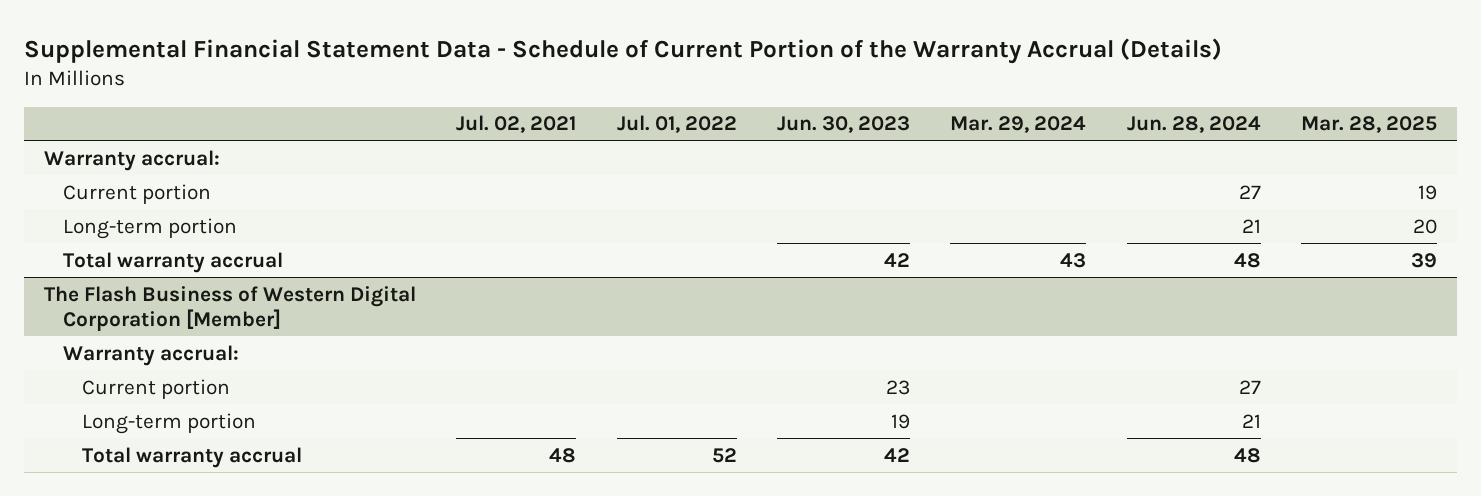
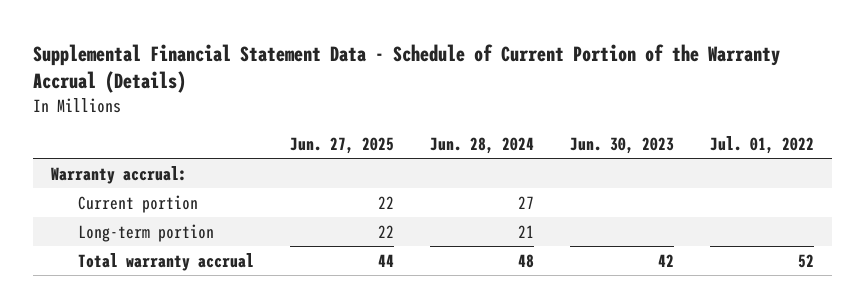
[456,115,577,134] Jul. 02, 2021 -> none
[950,116,1087,134] Mar. 29, 2024 -> none
[1301,116,1438,134] Mar. 28, 2025 -> none
none -> [290,137,395,155] Jun. 27, 2025
[62,251,283,273] Total warranty accrual -> none
[43,285,416,332] The Flash Business of Western Digital Corporation [Member] -> none
[62,344,239,366] Warranty accrual: -> none
[82,378,231,399] Current portion -> none
[82,412,257,434] Long-term portion -> none

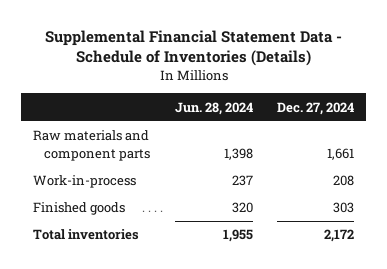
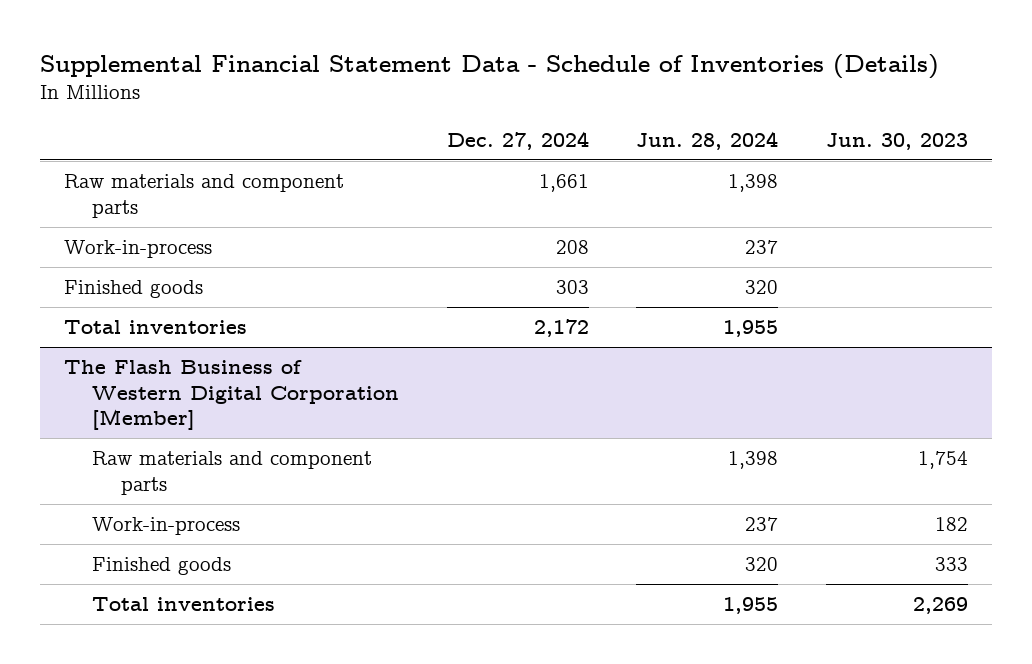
none -> [825,132,968,150] Jun. 30, 2023
none -> [63,360,400,431] The Flash Business of Western Digital Corporation [Member]
none -> [92,451,373,495] Raw materials and component parts
none -> [92,517,241,536] Work-in-process
none -> [92,557,232,576] Finished goods
none -> [92,597,276,612] Total inventories

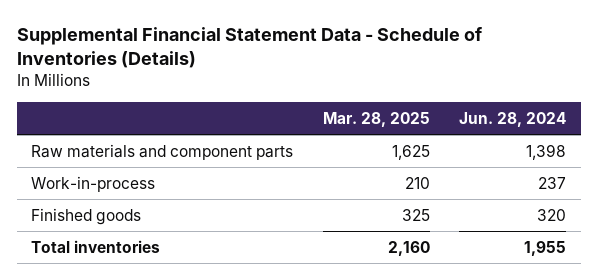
[446,130,589,150] Dec. 27, 2024 -> none
[825,132,968,150] Jun. 30, 2023 -> none
none -> [322,111,430,127] Mar. 28, 2025
[63,360,400,431] The Flash Business of Western Digital Corporation [Member] -> none
[92,451,373,495] Raw materials and component parts -> none
[92,517,241,536] Work-in-process -> none
[92,557,232,576] Finished goods -> none
[92,597,276,612] Total inventories -> none

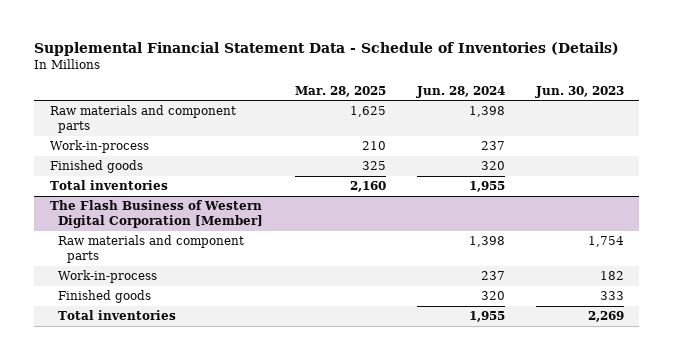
none -> [534,85,624,98] Jun. 30, 2023
none -> [49,200,264,229] The Flash Business of Western Digital Corporation [Member]
none -> [58,235,245,264] Raw materials and component parts
none -> [58,270,158,284] Work-in-process
none -> [58,290,152,304] Finished goods
none -> [58,310,177,321] Total inventories

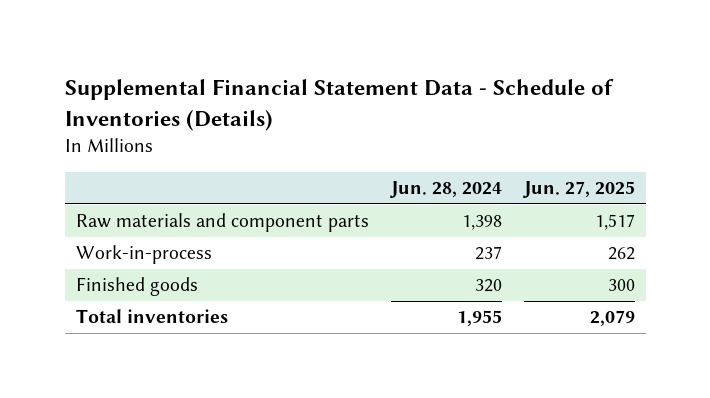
[294,85,386,97] Mar. 28, 2025 -> none
[534,85,624,98] Jun. 30, 2023 -> none
none -> [522,181,635,199] Jun. 27, 2025
[49,200,264,229] The Flash Business of Western Digital Corporation [Member] -> none
[58,235,245,264] Raw materials and component parts -> none
[58,270,158,284] Work-in-process -> none
[58,290,152,304] Finished goods -> none
[58,310,177,321] Total inventories -> none

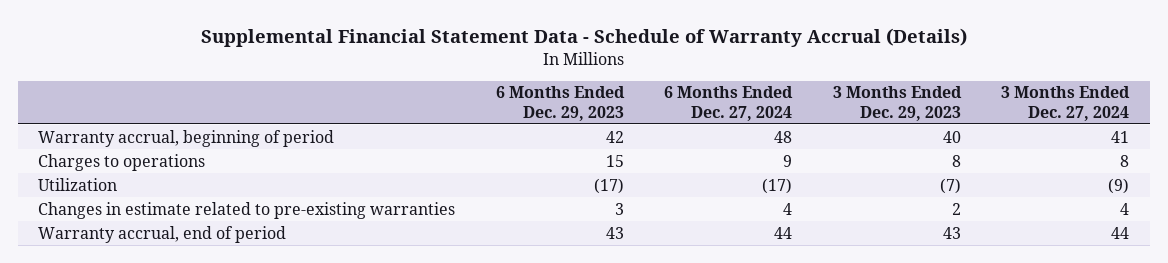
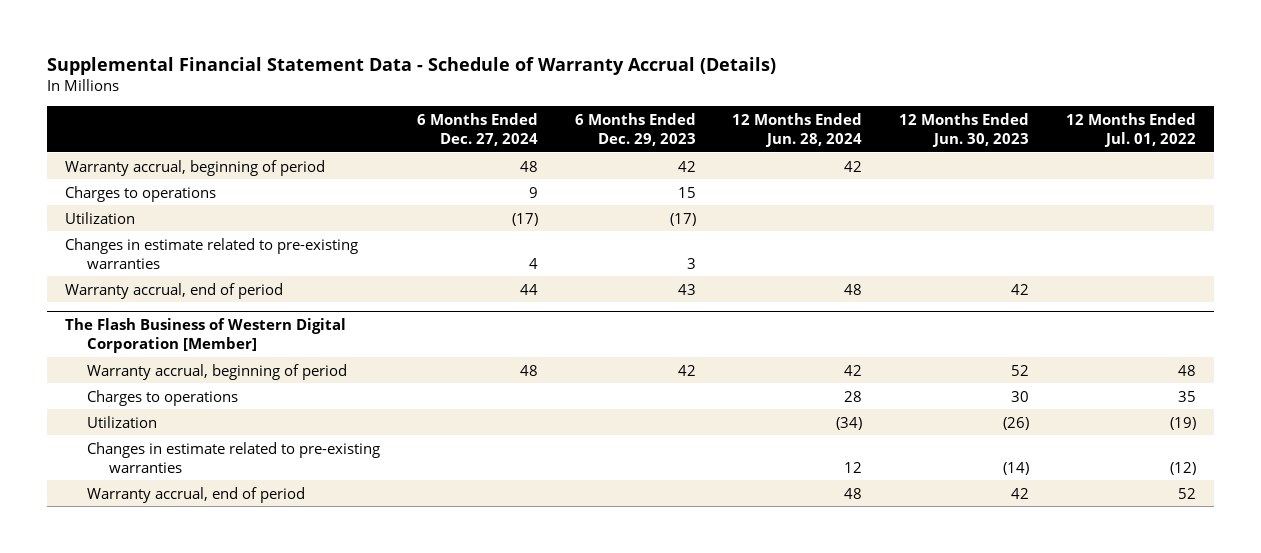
[832,86,962,121] 3 Months Ended Dec. 29, 2023 -> none
[1001,86,1131,121] 3 Months Ended Dec. 27, 2024 -> none
none -> [732,112,863,147] 12 Months Ended Jun. 28, 2024
none -> [898,112,1029,147] 12 Months Ended Jun. 30, 2023
none -> [1065,112,1196,147] 12 Months Ended Jul. 01, 2022
none -> [65,318,347,354] The Flash Business of Western Digital Corporation [Member]
none -> [87,363,348,380] Warranty accrual, beginning of period
none -> [87,389,239,406] Charges to operations
none -> [87,415,158,428] Utilization
none -> [87,441,381,473] Changes in estimate related to pre-existing warranties
none -> [87,486,306,503] Warranty accrual, end of period

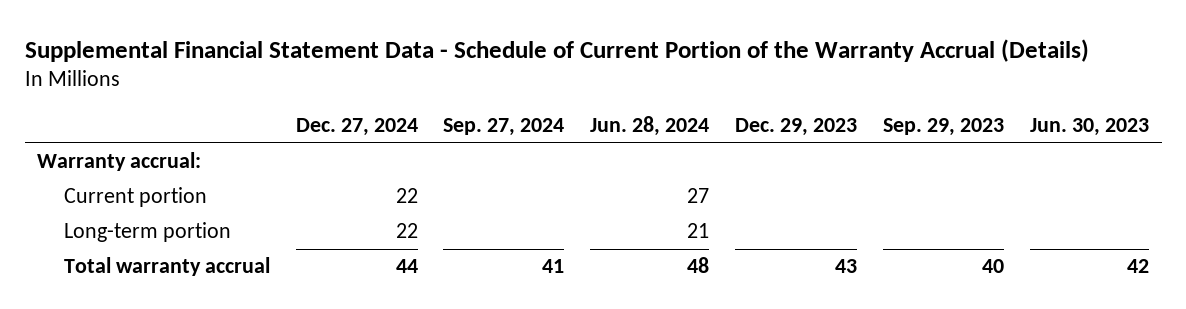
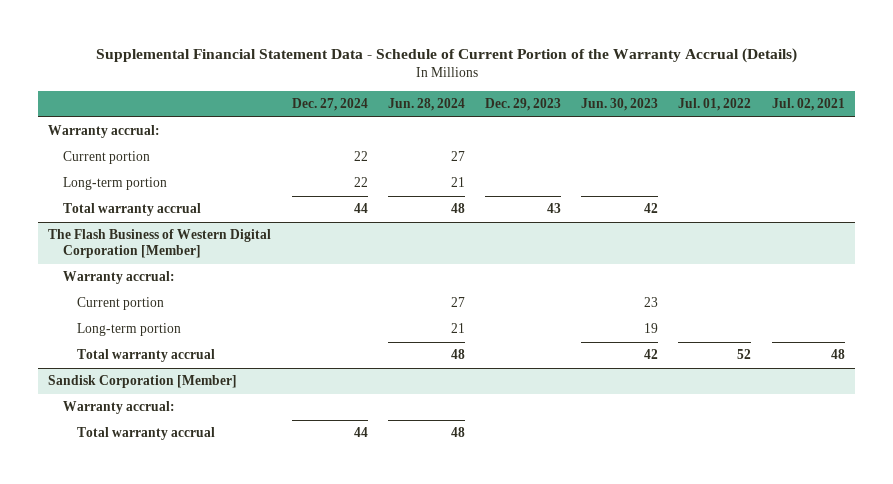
[443,118,565,137] Sep. 27, 2024 -> none
[882,118,1004,137] Sep. 29, 2023 -> none
none -> [678,98,752,112] Jul. 01, 2022
none -> [771,98,845,112] Jul. 02, 2021
none -> [48,229,272,259] The Flash Business of Western Digital Corporation [Member]
none -> [62,271,175,285] Warranty accrual:
none -> [76,297,164,311] Current portion
none -> [76,323,181,337] Long-term portion
none -> [76,349,215,363] Total warranty accrual
none -> [48,375,238,389] Sandisk Corporation [Member]
none -> [62,401,175,415] Warranty accrual:
none -> [76,427,215,441] Total warranty accrual

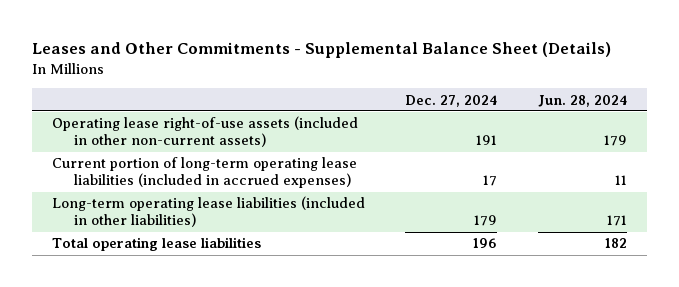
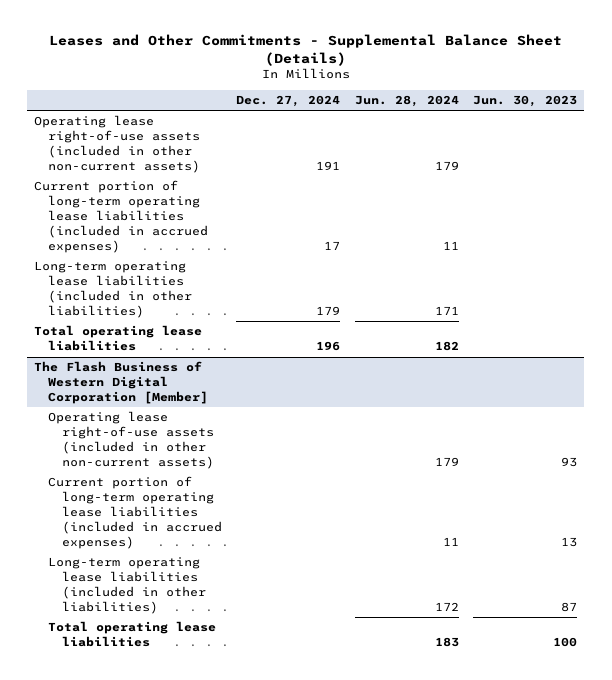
none -> [473,95,578,108] Jun. 30, 2023
none -> [34,361,209,405] The Flash Business of Western Digital Corporation [Member]
none -> [48,411,214,469] Operating lease right-of-use assets (included in other non-current assets)
none -> [48,476,222,549] Current portion of long-term operating lease liabilities (included in accrued expenses)
none -> [48,557,206,614] Long-term operating lease liabilities (included in other liabilities)
none -> [48,621,217,648] Total operating lease liabilities

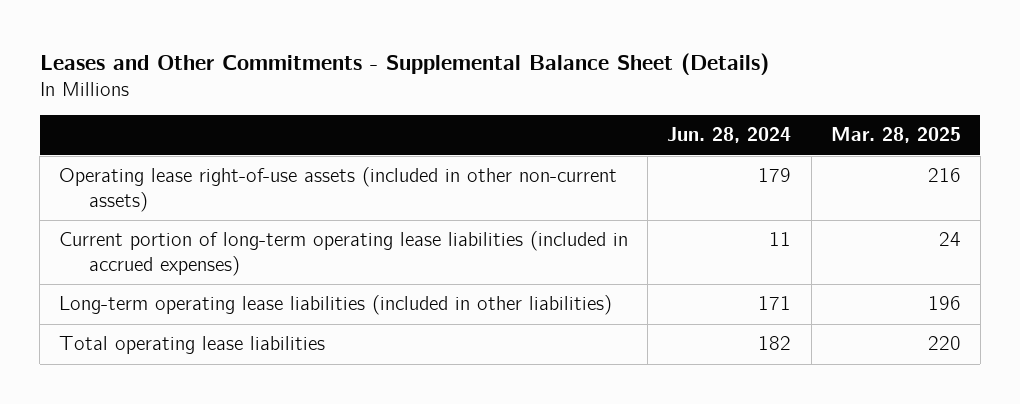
[236,95,341,108] Dec. 27, 2024 -> none
[473,95,578,108] Jun. 30, 2023 -> none
none -> [830,127,961,144] Mar. 28, 2025
[34,361,209,405] The Flash Business of Western Digital Corporation [Member] -> none
[48,411,214,469] Operating lease right-of-use assets (included in other non-current assets) -> none
[48,476,222,549] Current portion of long-term operating lease liabilities (included in accrued expenses) -> none
[48,557,206,614] Long-term operating lease liabilities (included in other liabilities) -> none
[48,621,217,648] Total operating lease liabilities -> none

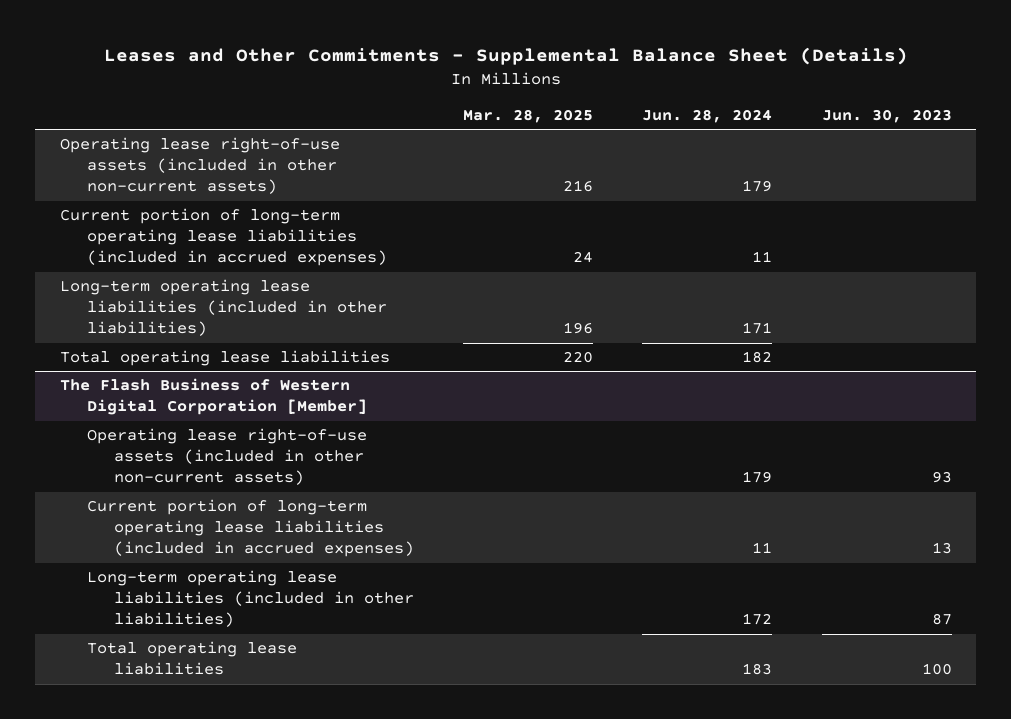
none -> [821,109,952,124] Jun. 30, 2023
none -> [59,378,367,416] The Flash Business of Western Digital Corporation [Member]
none -> [86,428,367,486] Operating lease right-of-use assets (included in other non-current assets)
none -> [86,499,414,558] Current portion of long-term operating lease liabilities (included in accrued expenses)
none -> [86,570,414,628] Long-term operating lease liabilities (included in other liabilities)
none -> [86,641,297,676] Total operating lease liabilities

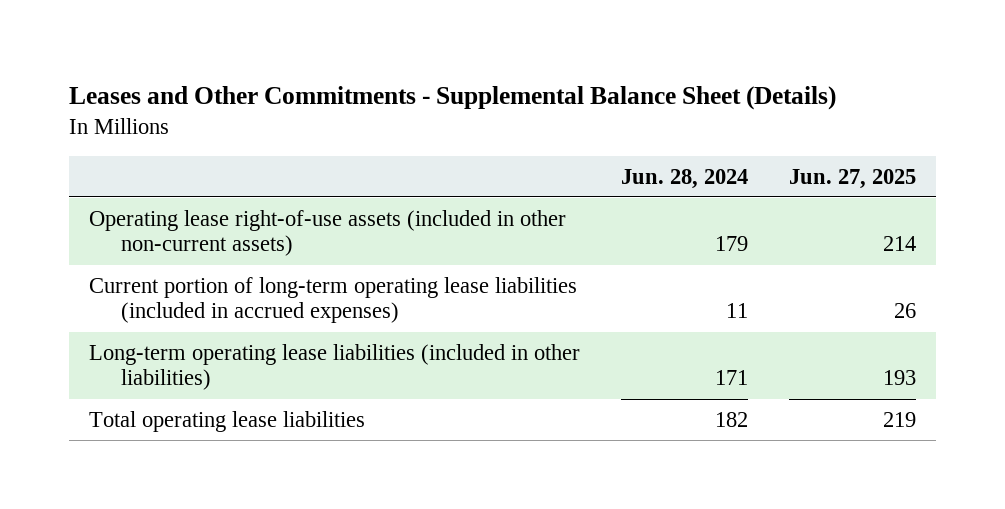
[462,109,593,124] Mar. 28, 2025 -> none
[821,109,952,124] Jun. 30, 2023 -> none
none -> [788,168,916,189] Jun. 27, 2025
[59,378,367,416] The Flash Business of Western Digital Corporation [Member] -> none
[86,428,367,486] Operating lease right-of-use assets (included in other non-current assets) -> none
[86,499,414,558] Current portion of long-term operating lease liabilities (included in accrued expenses) -> none
[86,570,414,628] Long-term operating lease liabilities (included in other liabilities) -> none
[86,641,297,676] Total operating lease liabilities -> none

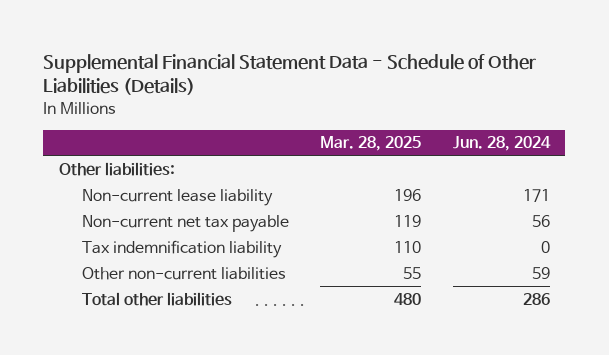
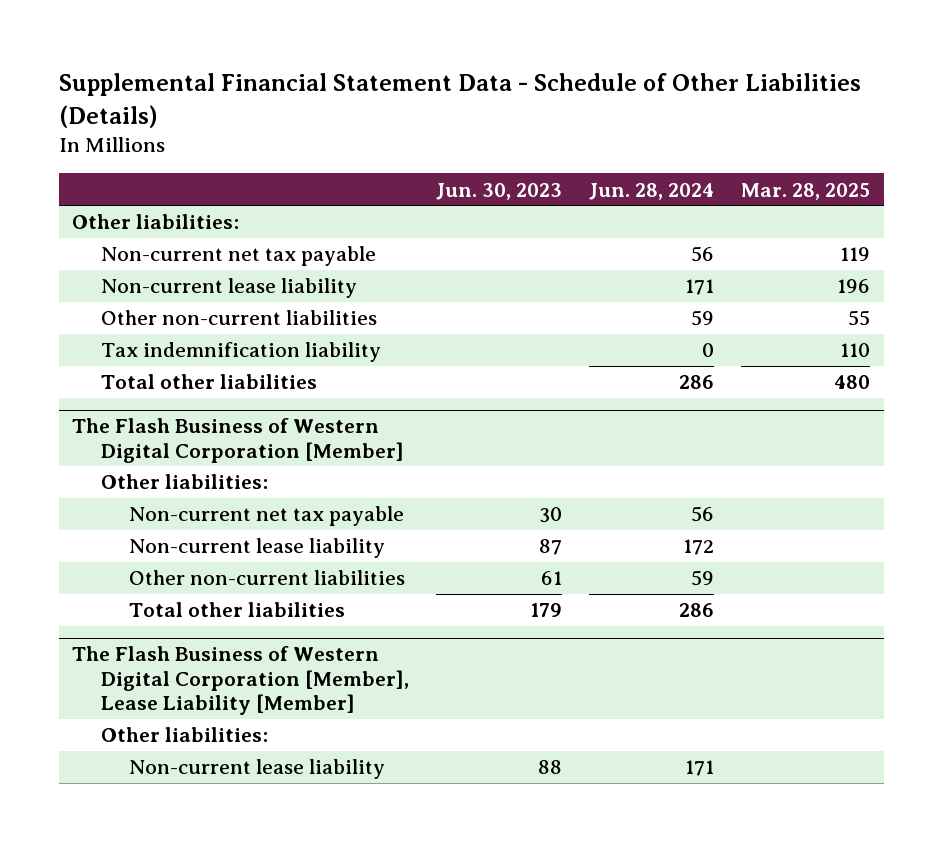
none -> [436,182,563,200] Jun. 30, 2023
[81,188,273,206] Non-current lease liability -> [100,278,357,299] Non-current lease liability
[81,239,282,258] Tax indemnification liability -> [100,342,381,363] Tax indemnification liability
none -> [72,418,404,463] The Flash Business of Western Digital Corporation [Member]
none -> [100,474,268,490] Other liabilities:
none -> [129,506,405,527] Non-current net tax payable
none -> [129,538,386,559] Non-current lease liability
none -> [129,570,406,586] Other non-current liabilities
none -> [129,602,346,618] Total other liabilities
none -> [72,646,409,715] The Flash Business of Western Digital Corporation [Member], Lease Liability [Member]
none -> [100,727,268,743] Other liabilities:
none -> [129,759,386,780] Non-current lease liability

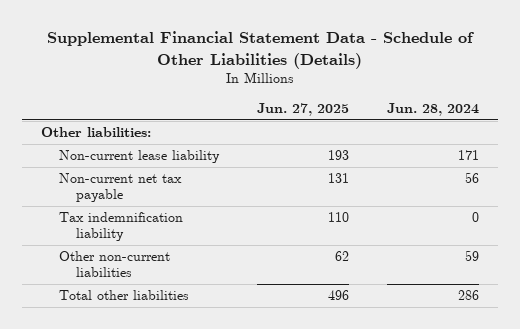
[436,182,563,200] Jun. 30, 2023 -> none
[741,182,871,200] Mar. 28, 2025 -> none
none -> [256,102,349,116] Jun. 27, 2025
[100,246,376,267] Non-current net tax payable -> none
[100,310,377,326] Other non-current liabilities -> none
[100,374,317,390] Total other liabilities -> none
[72,418,404,463] The Flash Business of Western Digital Corporation [Member] -> none
[100,474,268,490] Other liabilities: -> none
[129,538,386,559] Non-current lease liability -> none
[100,342,381,363] Tax indemnification liability -> [58,212,183,242] Tax indemnification liability
[72,646,409,715] The Flash Business of Western Digital Corporation [Member], Lease Liability [Member] -> none
[100,727,268,743] Other liabilities: -> none
[129,759,386,780] Non-current lease liability -> none

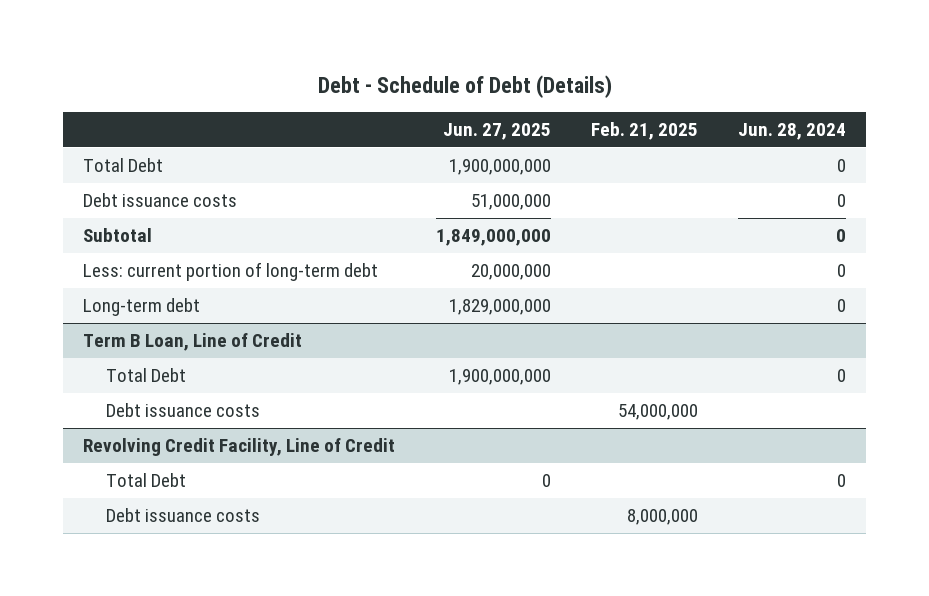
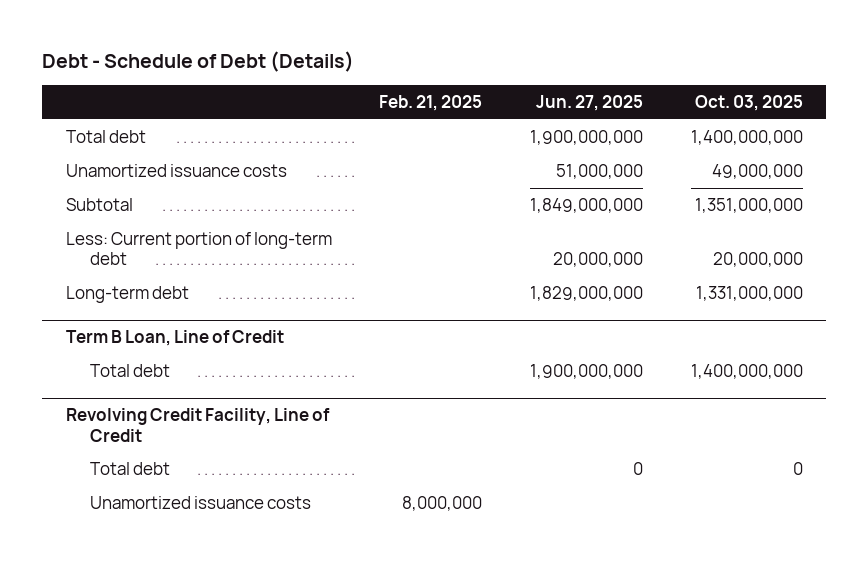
[738,122,847,140] Jun. 28, 2024 -> none
none -> [694,95,803,112] Oct. 03, 2025
[83,158,164,173] Total Debt -> [65,130,146,144] Total debt
[83,193,238,208] Debt issuance costs -> [65,164,287,178] Unamortized issuance costs
[83,262,379,282] Less: current portion of long-term debt -> [65,232,332,266] Less: Current portion of long-term debt
[106,403,261,418] Debt issuance costs -> none
[106,368,187,383] Total Debt -> [90,364,171,378] Total debt
[106,473,187,488] Total Debt -> [90,462,171,476] Total debt
[106,508,261,523] Debt issuance costs -> [90,496,312,510] Unamortized issuance costs

